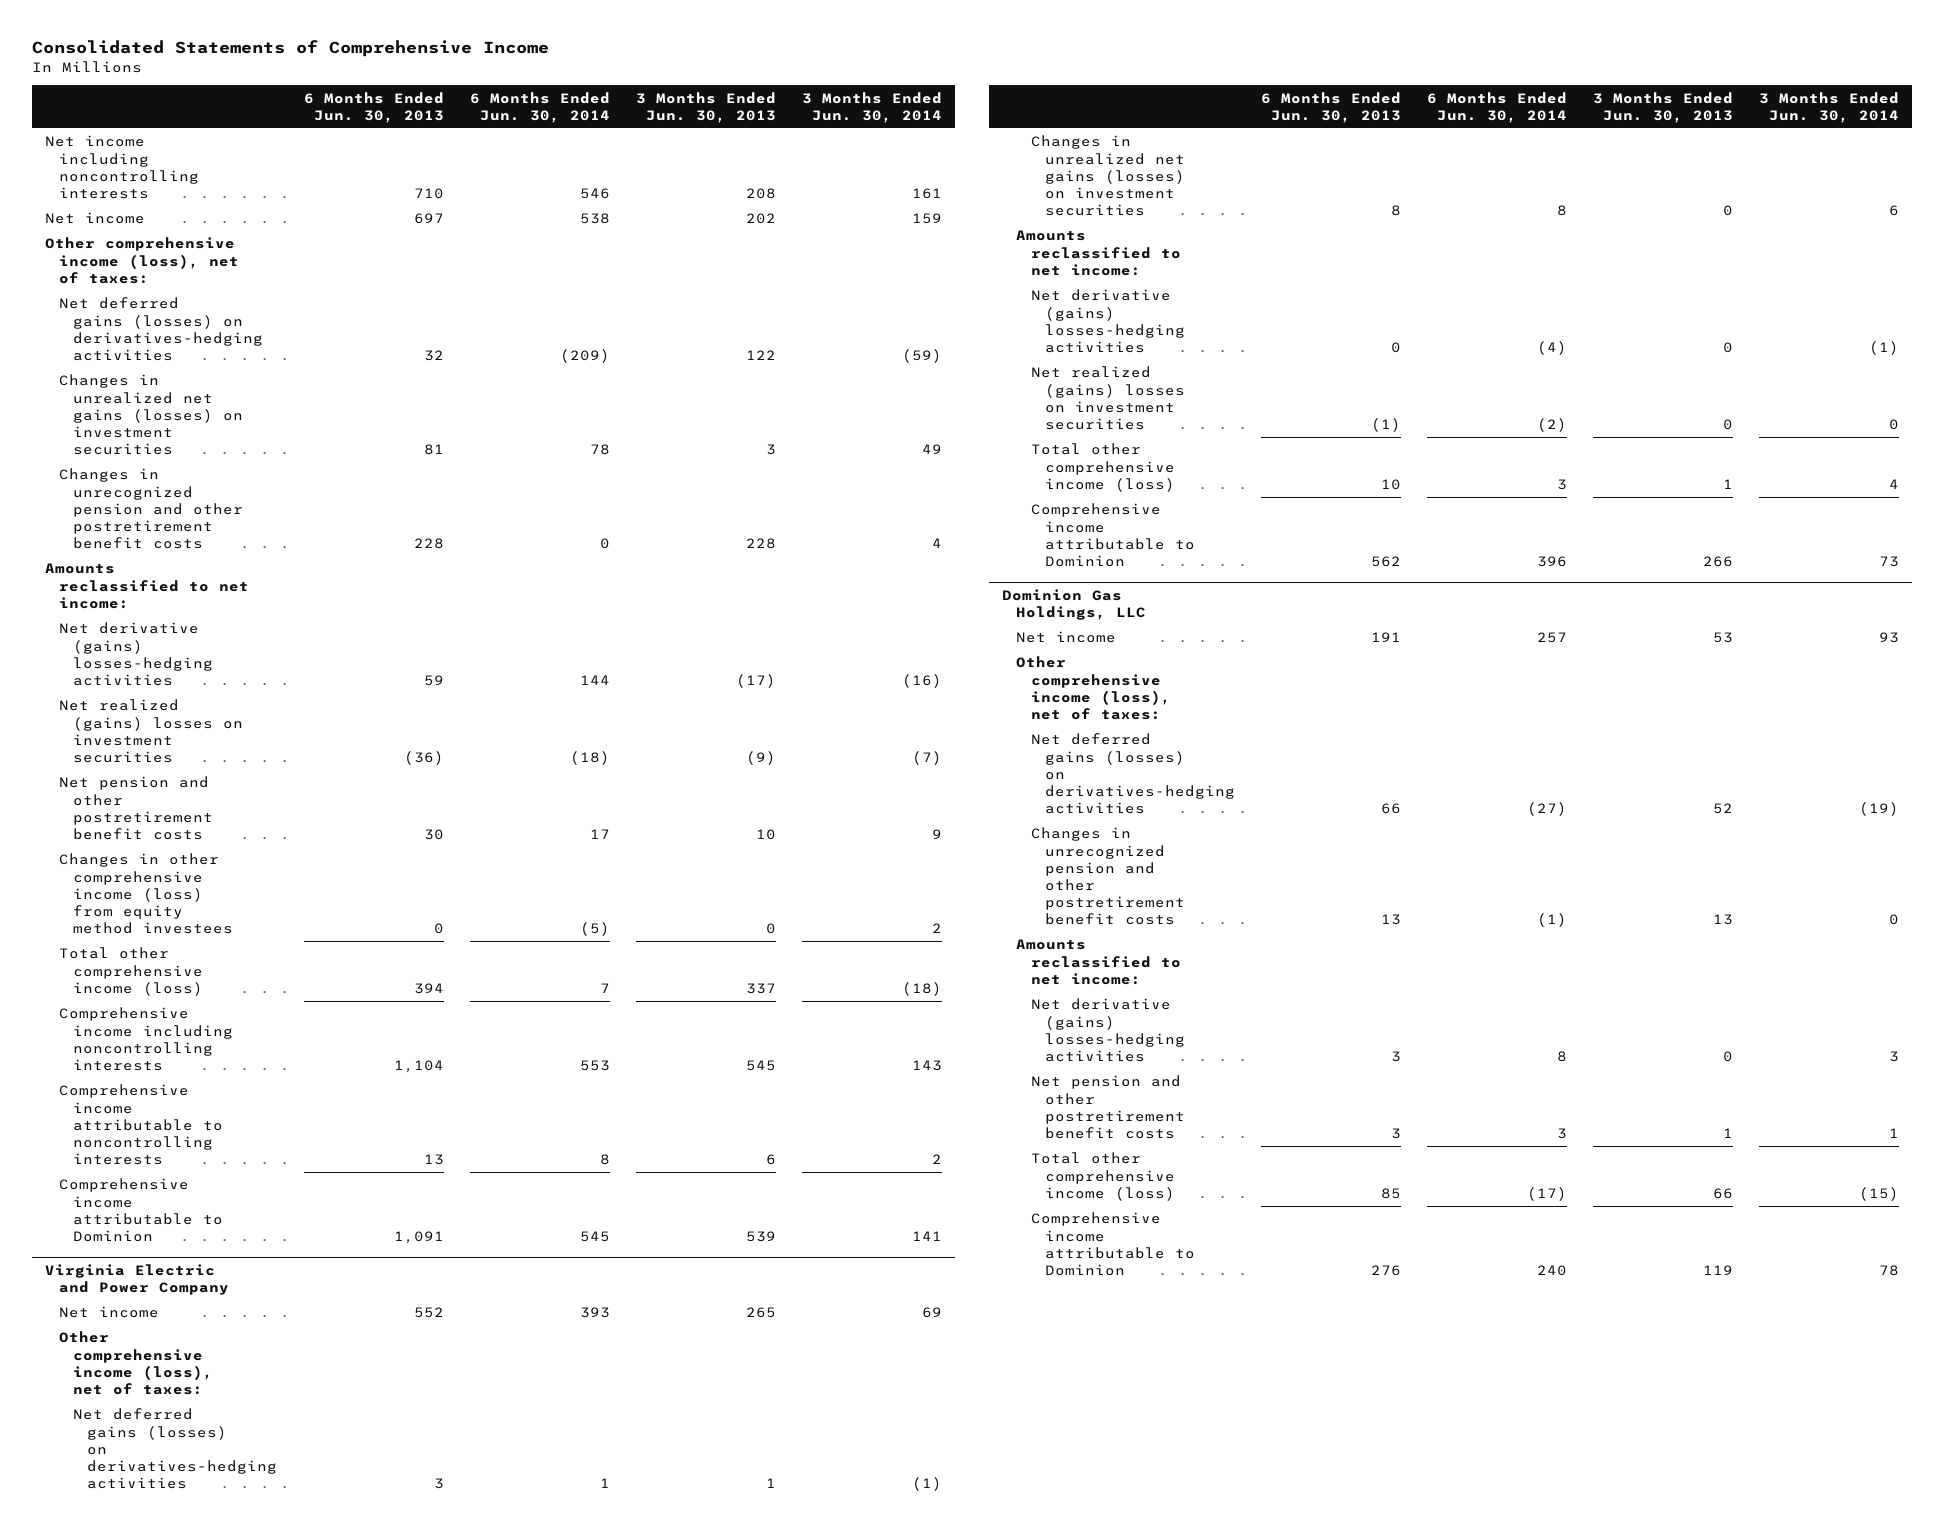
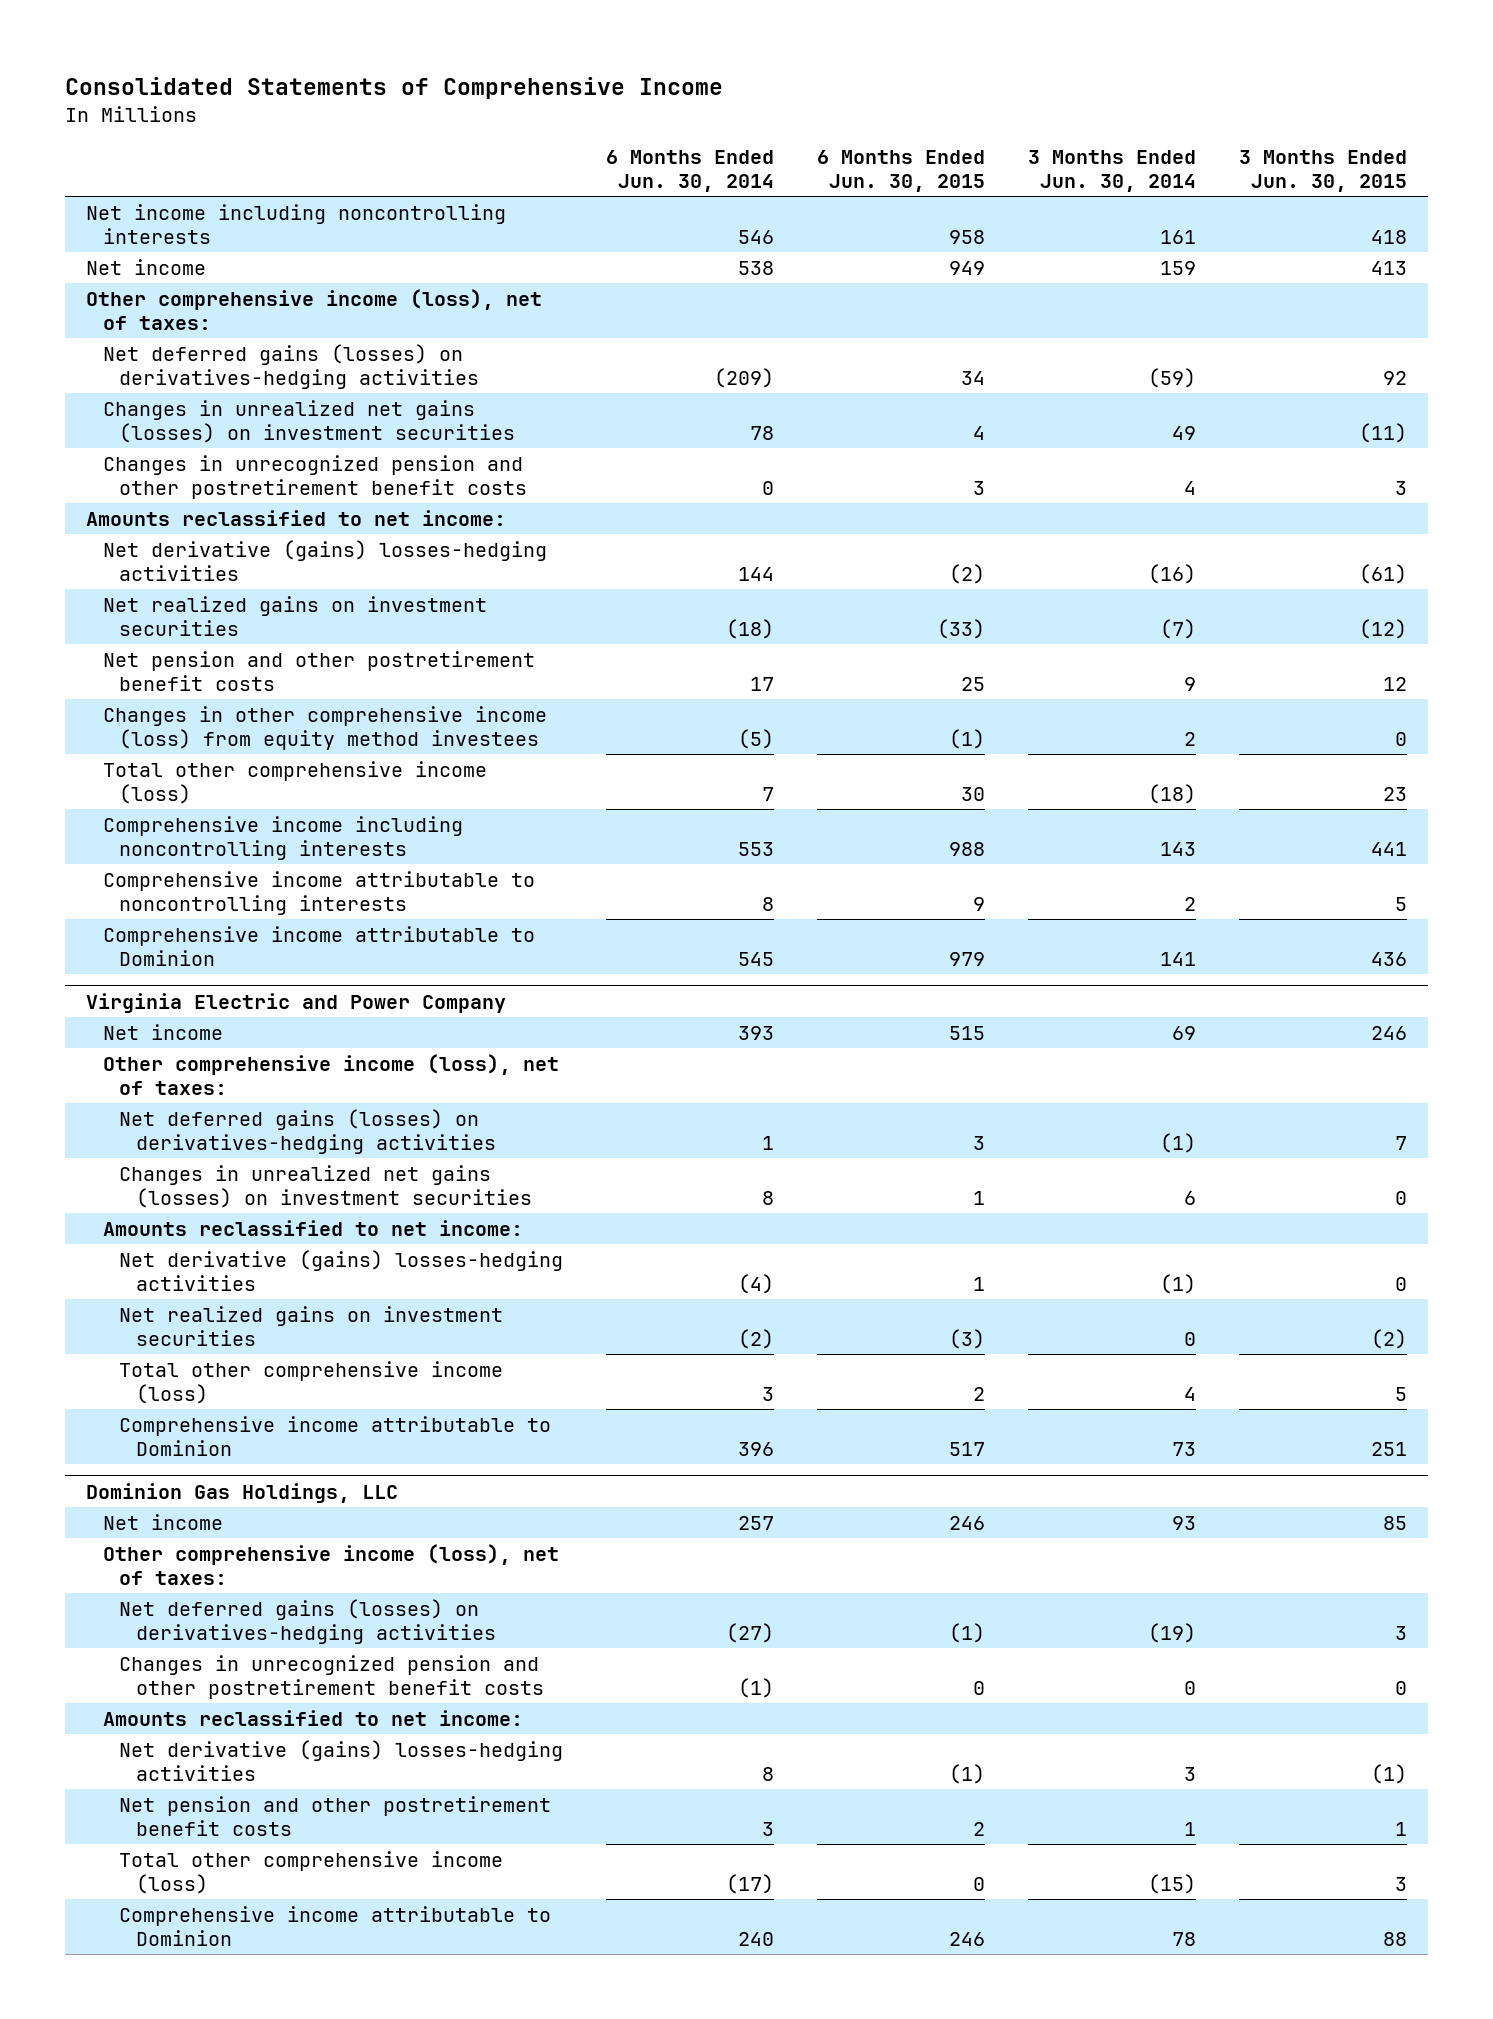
[303,91,444,123] 6 Months Ended Jun. 30, 2013 -> none
[635,91,776,123] 3 Months Ended Jun. 30, 2013 -> none
none -> [817,150,986,192] 6 Months Ended Jun. 30, 2015
none -> [1238,150,1407,192] 3 Months Ended Jun. 30, 2015
[59,699,244,763] Net realized (gains) losses on investment securities -> [102,595,487,636] Net realized gains on investment securities
[1030,366,1185,430] Net realized (gains) losses on investment securities -> [119,1305,504,1346] Net realized gains on investment securities

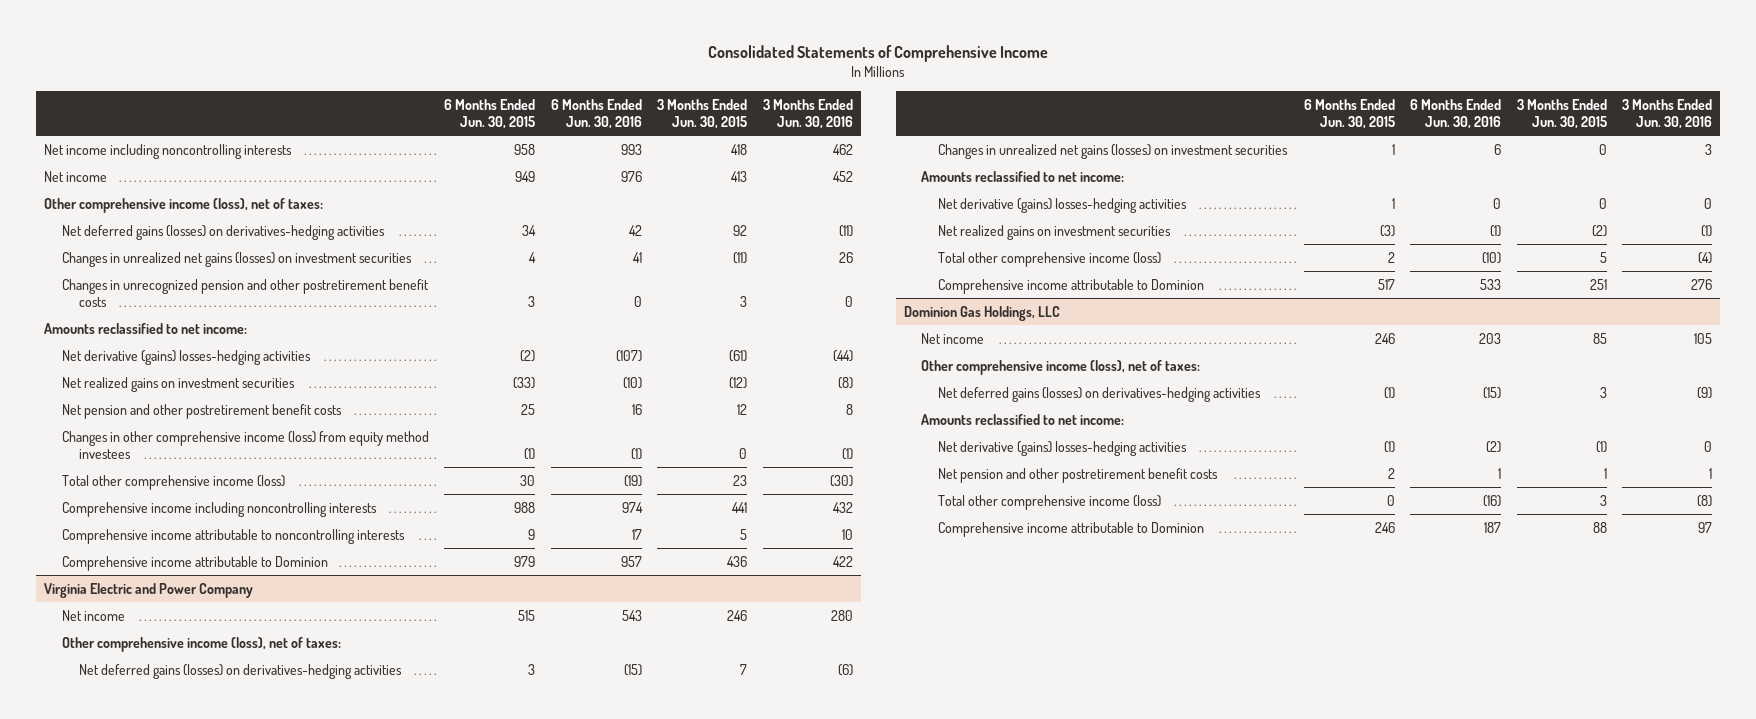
[606,150,775,192] 6 Months Ended Jun. 30, 2014 -> none
[1028,150,1197,192] 3 Months Ended Jun. 30, 2014 -> none
none -> [550,98,642,130] 6 Months Ended Jun. 30, 2016
none -> [762,98,853,130] 3 Months Ended Jun. 30, 2016
[119,1654,545,1699] Changes in unrecognized pension and other postretirement benefit costs -> none

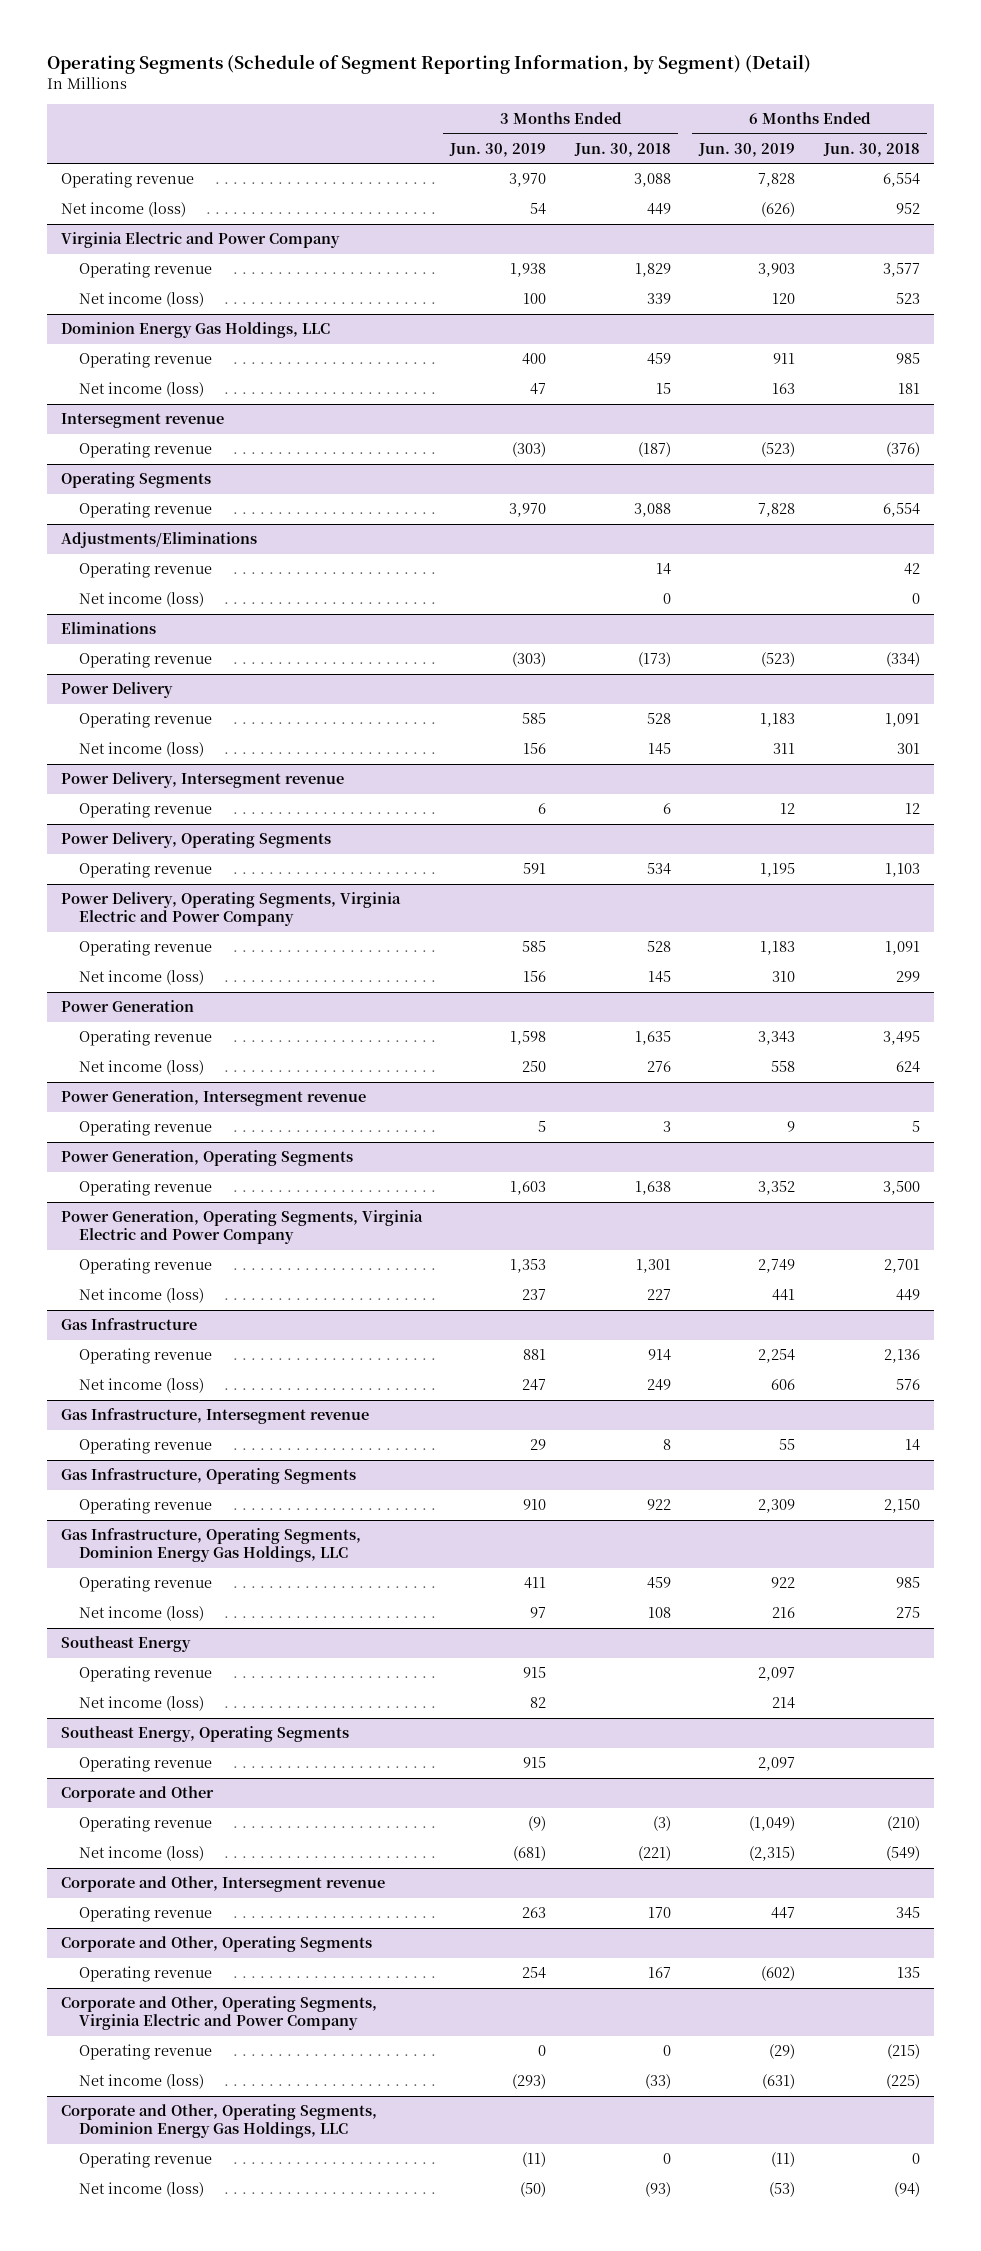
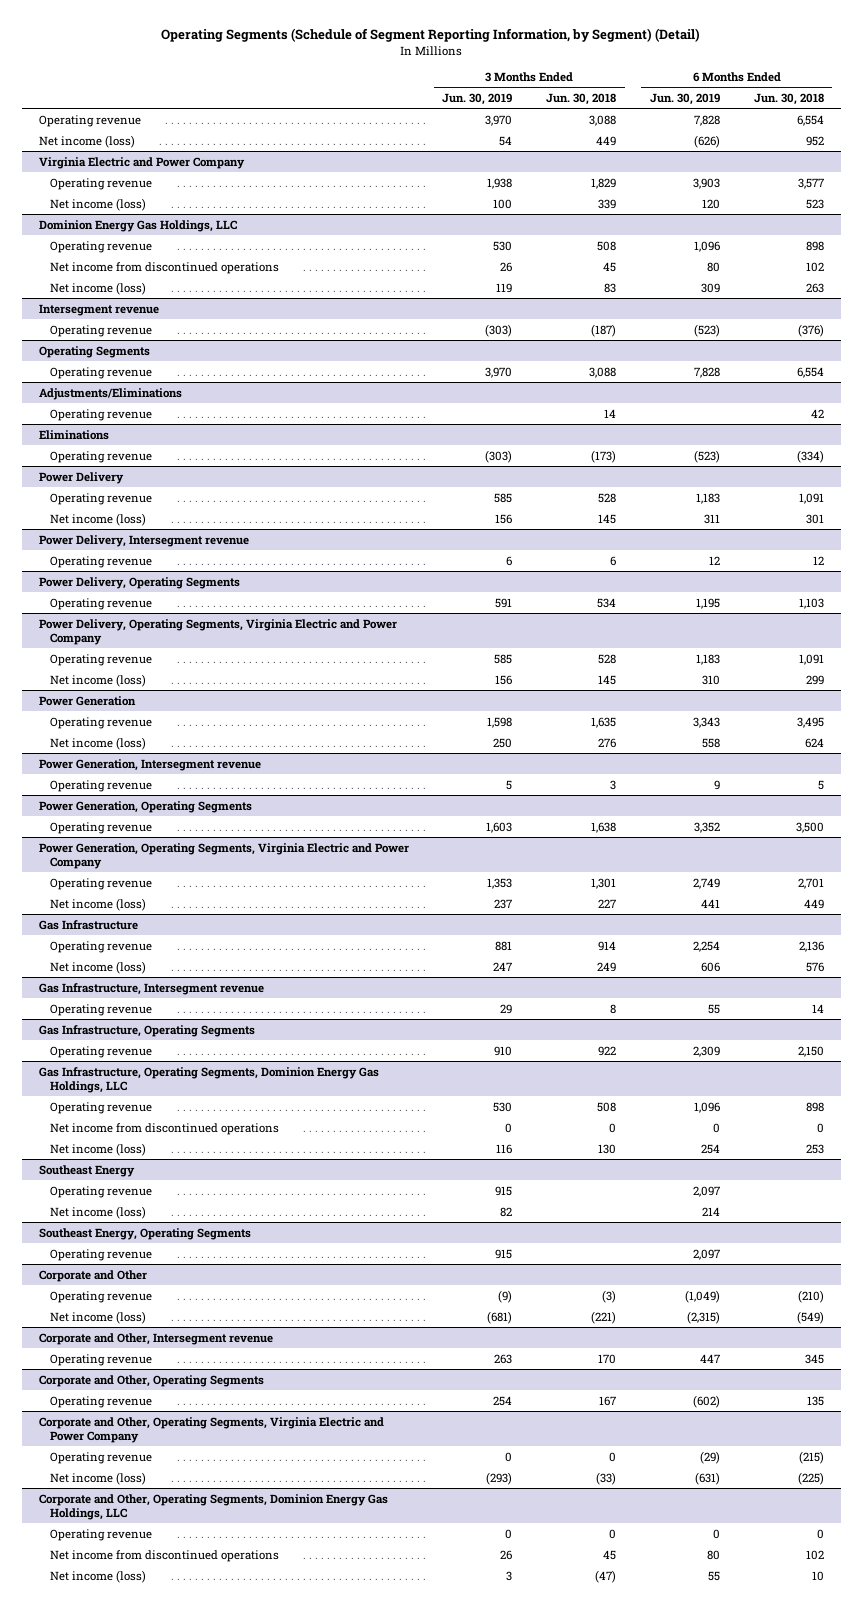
[522,353,547,366] 400 -> [493,240,513,251] 530
[646,353,671,366] 459 -> [597,240,617,251] 508
[773,353,796,365] 911 -> [693,240,720,252] 1,096
[895,353,920,365] 985 -> [805,240,824,251] 898
none -> [50,261,280,274] Net income from discontinued operations
[530,383,547,396] 47 -> [496,282,513,293] 119
[655,383,671,395] 15 -> [604,282,617,293] 83
[772,383,796,395] 163 -> [700,282,720,293] 309
[897,383,920,395] 181 -> [805,282,824,293] 263
[79,592,205,608] Net income (loss) -> none
[524,1577,547,1590] 411 -> [493,1101,513,1112] 530
[646,1577,671,1590] 459 -> [597,1101,617,1112] 508
[771,1577,796,1589] 922 -> [693,1101,720,1113] 1,096
[895,1577,920,1589] 985 -> [805,1101,824,1112] 898
none -> [50,1122,280,1135] Net income from discontinued operations
[530,1607,547,1619] 97 -> [496,1143,513,1154] 116
[647,1607,671,1619] 108 -> [598,1143,617,1154] 130
[772,1607,796,1619] 216 -> [700,1143,720,1154] 254
[895,1607,920,1619] 275 -> [805,1143,824,1154] 253
[522,2152,547,2168] (11) -> [505,1528,513,1539] 0
[771,2152,796,2168] (11) -> [712,1528,720,1539] 0
none -> [50,1549,280,1562] Net income from discontinued operations
[520,2182,547,2198] (50) -> [506,1570,513,1581] 3
[644,2182,671,2198] (93) -> [595,1569,617,1583] (47)
[769,2182,796,2198] (53) -> [707,1570,720,1581] 55
[893,2182,920,2198] (94) -> [811,1570,824,1581] 10

